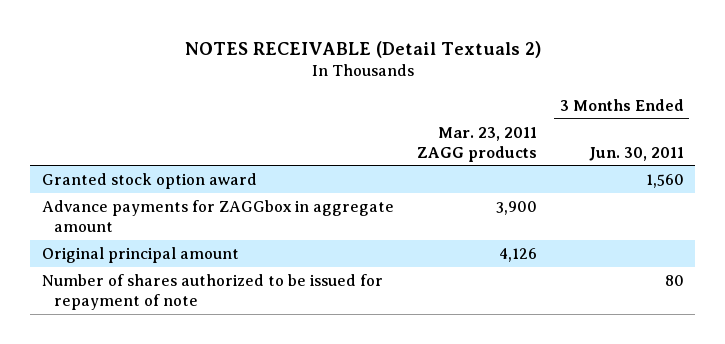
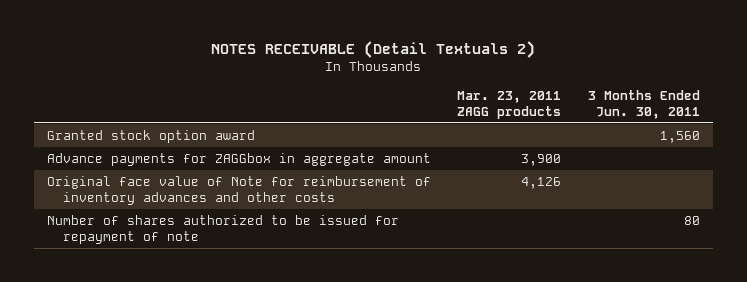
[41,246,239,263] Original principal amount -> [47,176,432,205] Original face value of Note for reimbursement of inventory advances and other costs

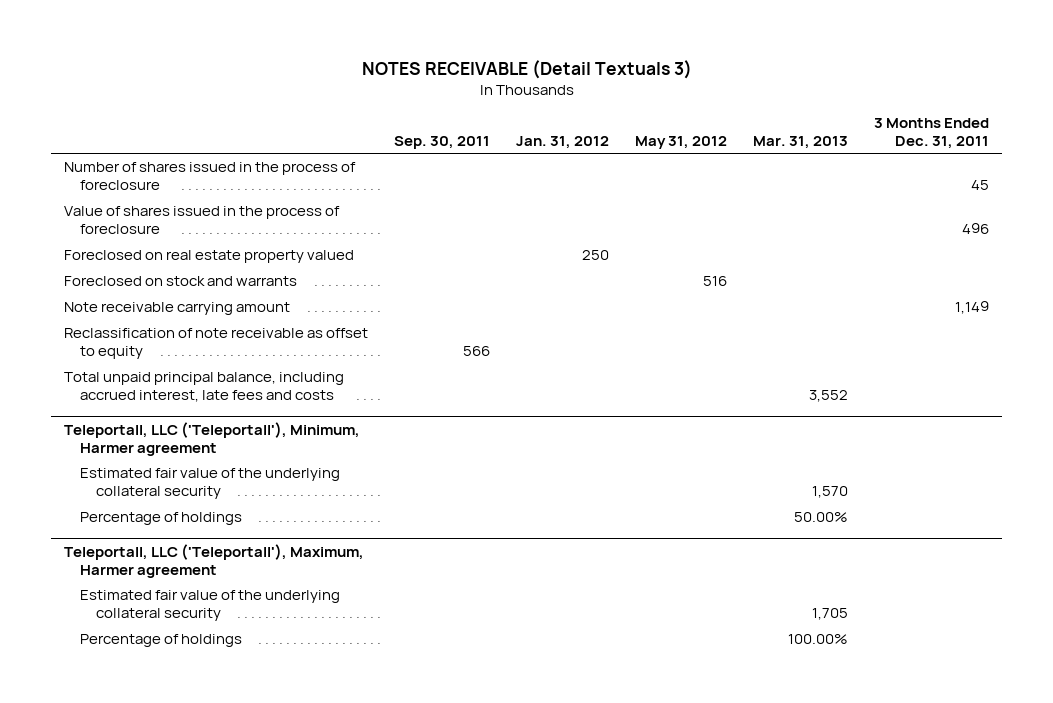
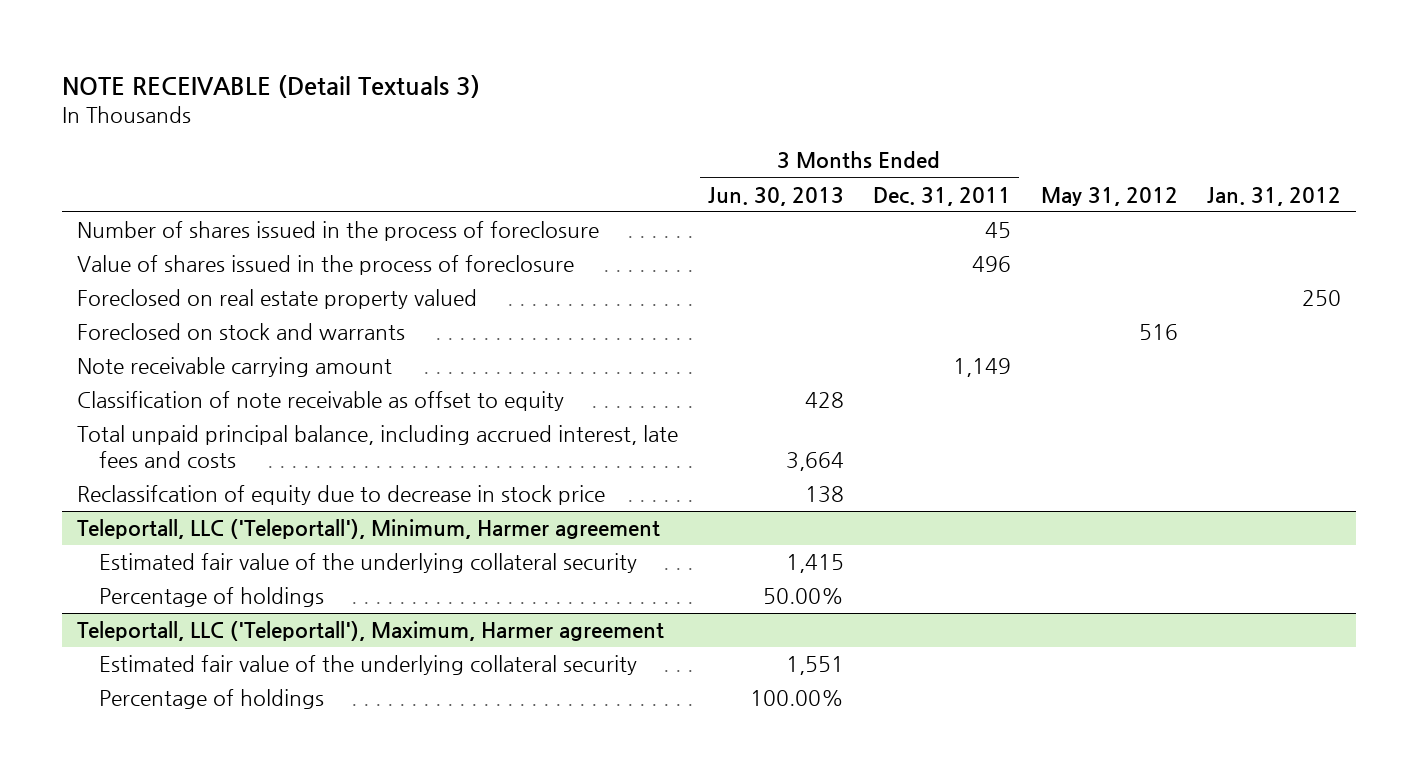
[361,59,692,79] NOTES RECEIVABLE (Detail Textuals 3) -> [62,75,481,99] NOTE RECEIVABLE (Detail Textuals 3)
[394,136,491,150] Sep. 30, 2011 -> none
[752,136,848,150] Mar. 31, 2013 -> none
none -> [707,186,844,206] Jun. 30, 2013
[64,328,369,360] Reclassification of note receivable as offset to equity -> [77,391,565,412] Classification of note receivable as offset to equity
none -> [77,485,606,506] Reclassifcation of equity due to decrease in stock price

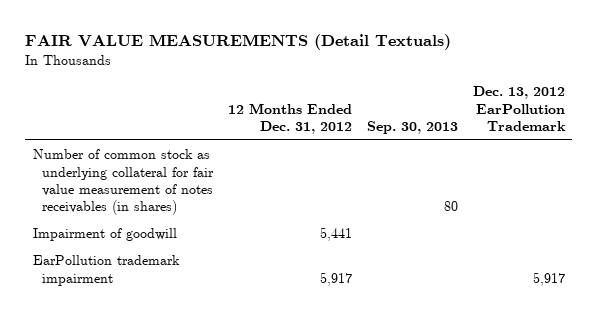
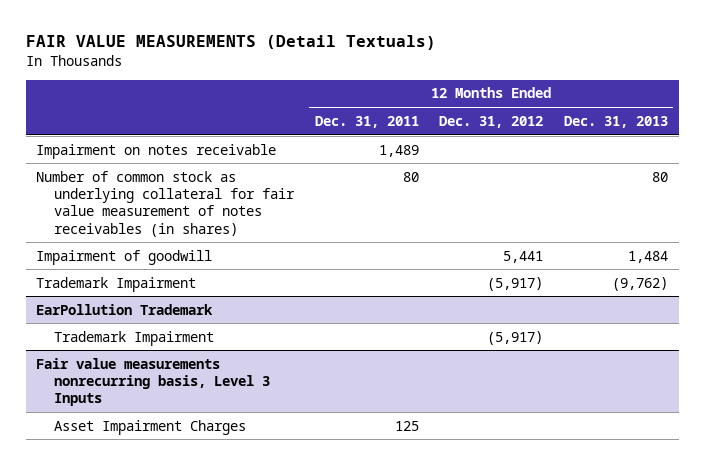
[366,121,458,135] Sep. 30, 2013 -> none
[472,86,566,132] Dec. 13, 2012 EarPollution Trademark -> none
none -> [314,115,419,128] Dec. 31, 2011
none -> [564,115,669,128] Dec. 31, 2013
none -> [36,143,277,159] Impairment on notes receivable
[32,255,180,286] EarPollution trademark impairment -> [36,276,197,292] Trademark Impairment
[320,271,353,286] 5,917 -> [487,276,544,291] (5,917)
none -> [36,303,214,315] EarPollution Trademark
none -> [53,330,214,346] Trademark Impairment
none -> [36,357,270,407] Fair value measurements nonrecurring basis, Level 3 Inputs
none -> [53,419,246,435] Asset Impairment Charges

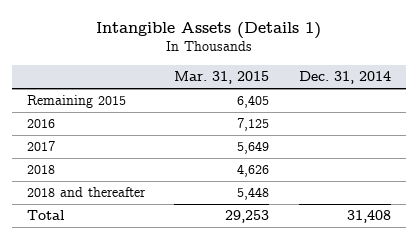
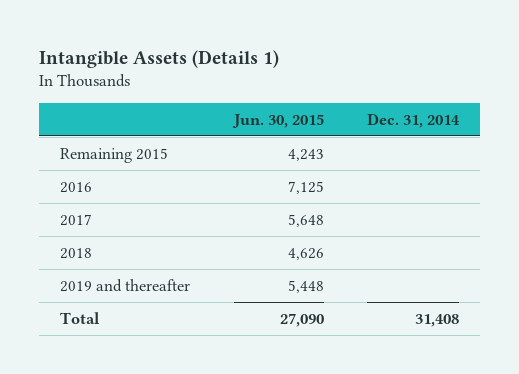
[174,71,270,85] Mar. 31, 2015 -> none
none -> [231,113,324,128] Jun. 30, 2015
[26,187,146,198] 2018 and thereafter -> [60,278,191,292] 2019 and thereafter

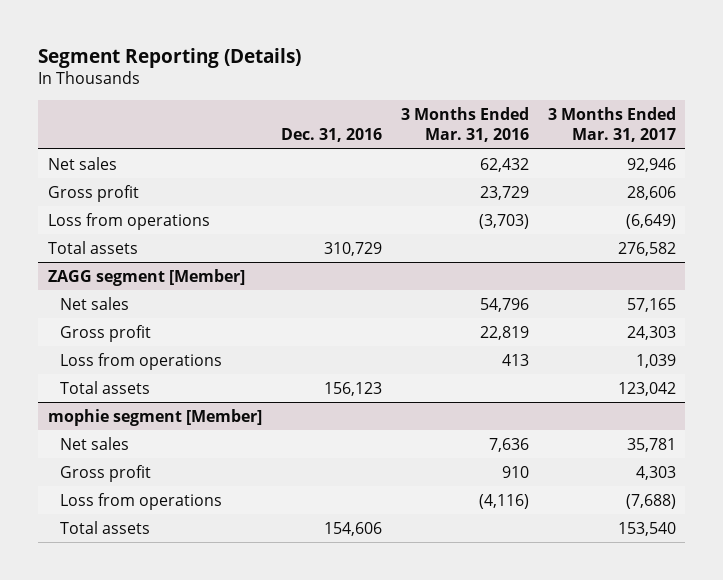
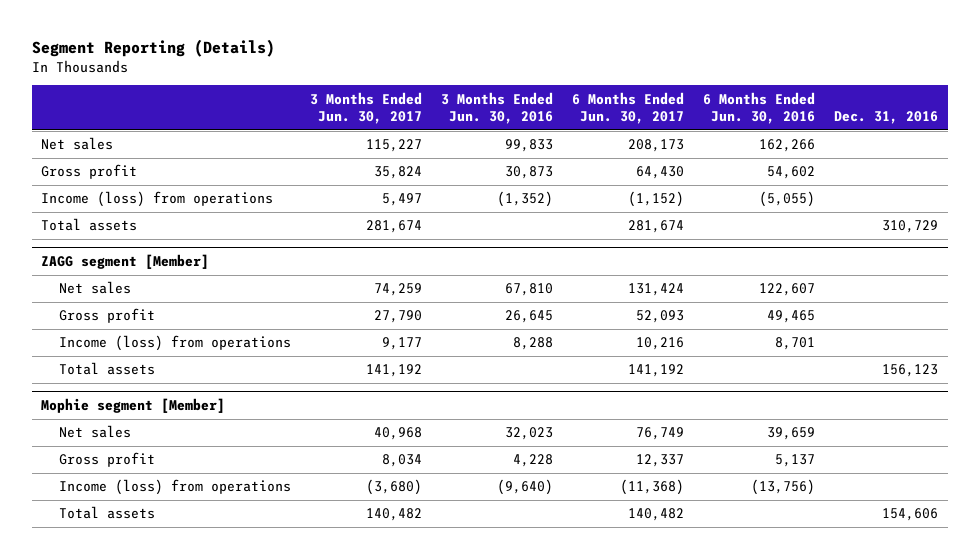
[400,107,529,143] 3 Months Ended Mar. 31, 2016 -> none
[547,107,676,143] 3 Months Ended Mar. 31, 2017 -> none
none -> [310,91,423,125] 3 Months Ended Jun. 30, 2017
none -> [441,91,554,125] 3 Months Ended Jun. 30, 2016
none -> [572,91,685,125] 6 Months Ended Jun. 30, 2017
none -> [703,91,816,125] 6 Months Ended Jun. 30, 2016
[47,212,210,230] Loss from operations -> [41,191,274,208] Income (loss) from operations
[59,352,222,370] Loss from operations -> [59,335,292,352] Income (loss) from operations
[47,408,262,426] mophie segment [Member] -> [41,398,226,414] Mophie segment [Member]
[59,492,222,510] Loss from operations -> [59,479,292,496] Income (loss) from operations

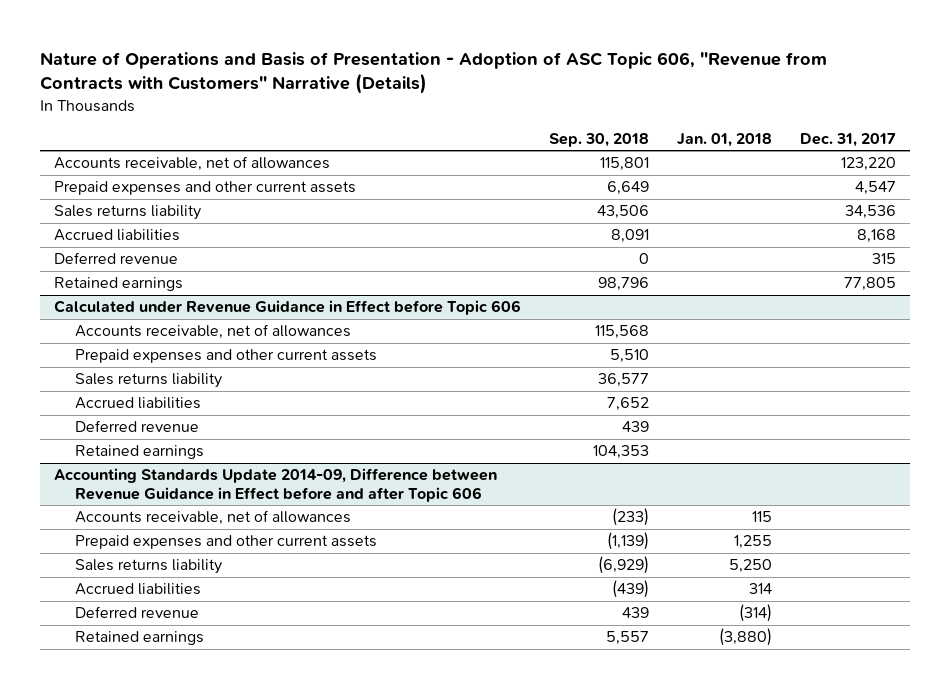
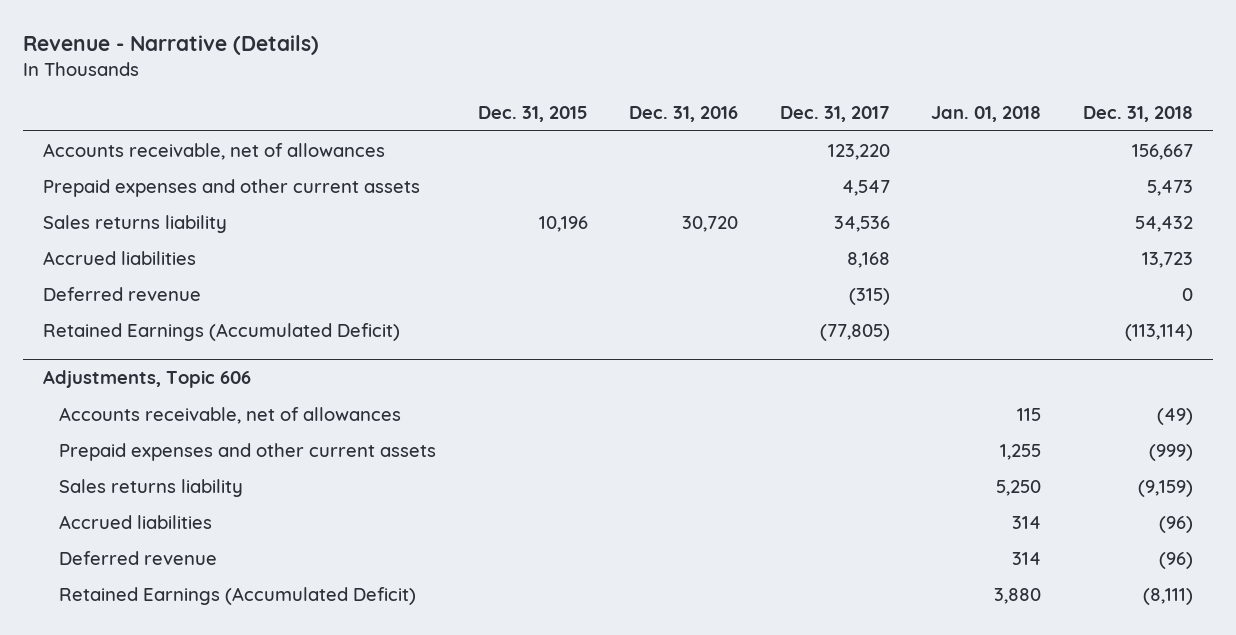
[39,51,827,95] Nature of Operations and Basis of Presentation - Adoption of ASC Topic 606, "Revenue from Contracts with Customers" Narrative (Details) -> [22,35,319,56] Revenue - Narrative (Details)
[549,132,650,147] Sep. 30, 2018 -> none
none -> [477,106,588,123] Dec. 31, 2015
none -> [629,106,739,123] Dec. 31, 2016
none -> [1082,106,1193,123] Dec. 31, 2018
[54,300,522,316] Calculated under Revenue Guidance in Effect before Topic 606 -> none
[75,324,352,340] Accounts receivable, net of allowances -> none
[75,349,378,364] Prepaid expenses and other current assets -> none
[75,373,223,389] Sales returns liability -> none
[75,397,202,410] Accrued liabilities -> none
[75,420,200,433] Deferred revenue -> none
[75,445,205,460] Retained earnings -> none
[872,253,897,265] 315 -> [848,287,890,305] (315)
[54,277,184,292] Retained earnings -> [43,322,401,341] Retained Earnings (Accumulated Deficit)
[844,277,897,292] 77,805 -> [819,323,890,341] (77,805)
[54,468,498,502] Accounting Standards Update 2014-09, Difference between Revenue Guidance in Effect before and after Topic 606 -> [43,369,252,388] Adjustments, Topic 606
[739,604,773,623] (314) -> [1012,551,1042,565] 314
[75,631,205,646] Retained earnings -> [59,586,417,605] Retained Earnings (Accumulated Deficit)
[719,628,773,647] (3,880) -> [994,587,1042,604] 3,880

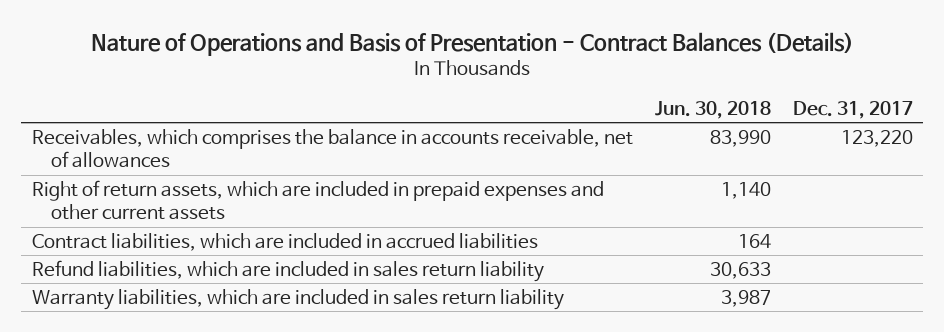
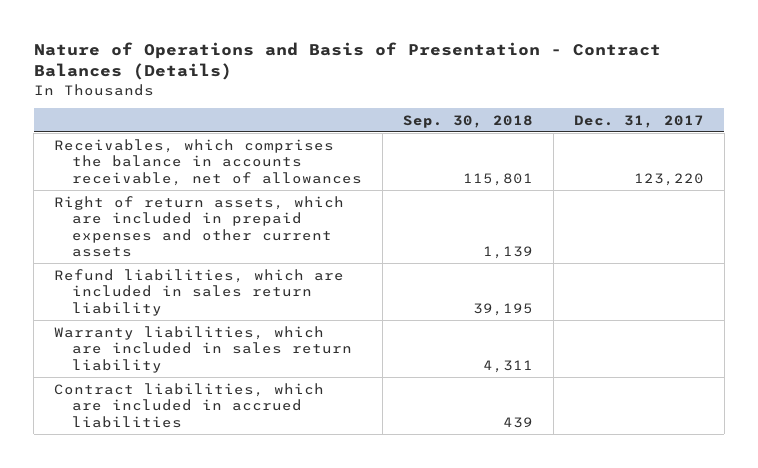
[654,101,771,120] Jun. 30, 2018 -> none
none -> [402,114,533,128] Sep. 30, 2018
[31,232,538,251] Contract liabilities, which are included in accrued liabilities -> [54,382,325,428] Contract liabilities, which are included in accrued liabilities

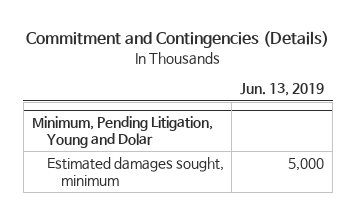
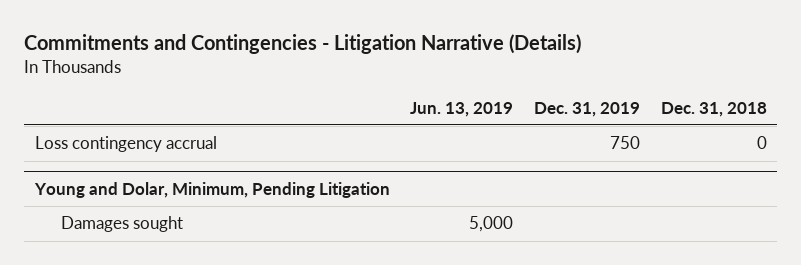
[25,31,329,49] Commitment and Contingencies (Details) -> [24,34,582,55] Commitments and Contingencies - Litigation Narrative (Details)
none -> [534,101,641,117] Dec. 31, 2019
none -> [660,101,767,117] Dec. 31, 2018
none -> [34,136,217,153] Loss contingency accrual
[31,116,213,148] Minimum, Pending Litigation, Young and Dolar -> [33,182,390,199] Young and Dolar, Minimum, Pending Litigation
[46,157,224,186] Estimated damages sought, minimum -> [60,216,183,233] Damages sought

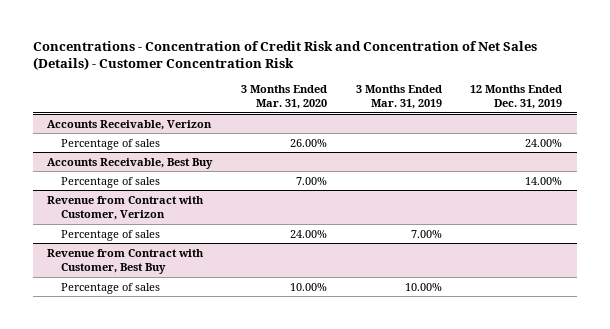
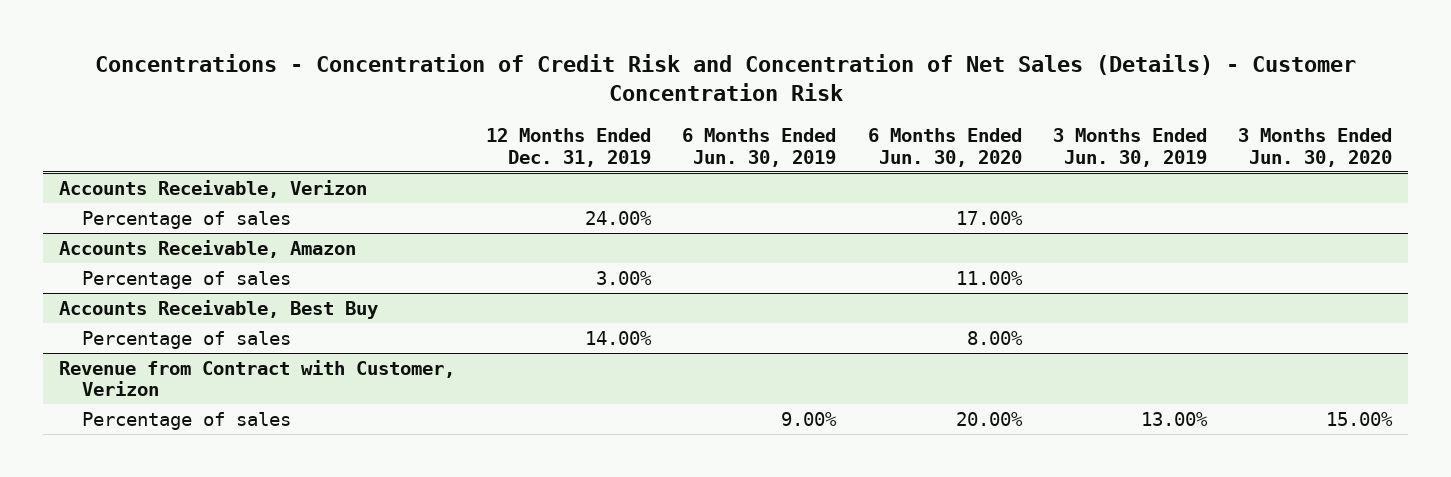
[241,84,328,110] 3 Months Ended Mar. 31, 2020 -> none
[355,84,442,110] 3 Months Ended Mar. 31, 2019 -> none
none -> [682,127,837,167] 6 Months Ended Jun. 30, 2019
none -> [867,127,1022,167] 6 Months Ended Jun. 30, 2020
none -> [1053,127,1208,167] 3 Months Ended Jun. 30, 2019
none -> [1238,127,1393,167] 3 Months Ended Jun. 30, 2020
none -> [58,239,356,258] Accounts Receivable, Amazon
none -> [81,270,291,289] Percentage of sales
[47,248,205,275] Revenue from Contract with Customer, Best Buy -> none
[61,282,161,294] Percentage of sales -> none

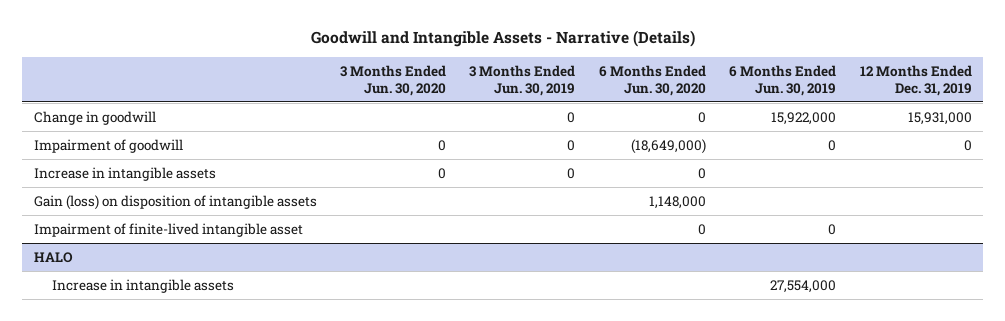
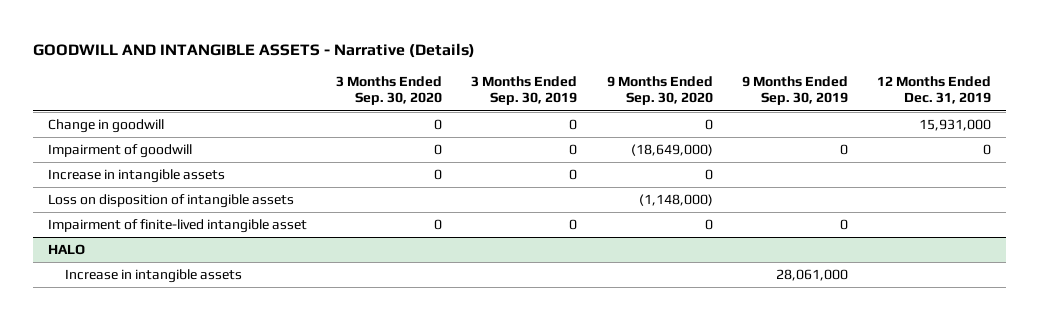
[310,30,695,48] Goodwill and Intangible Assets - Narrative (Details) -> [33,42,476,58] GOODWILL AND INTANGIBLE ASSETS - Narrative (Details)
[340,64,447,96] 3 Months Ended Jun. 30, 2020 -> none
[469,64,576,96] 3 Months Ended Jun. 30, 2019 -> none
[598,64,706,96] 6 Months Ended Jun. 30, 2020 -> none
[729,64,837,96] 6 Months Ended Jun. 30, 2019 -> none
none -> [336,75,443,106] 3 Months Ended Sep. 30, 2020
none -> [471,75,578,106] 3 Months Ended Sep. 30, 2019
none -> [606,75,713,106] 9 Months Ended Sep. 30, 2020
none -> [742,75,849,106] 9 Months Ended Sep. 30, 2019
[33,194,317,210] Gain (loss) on disposition of intangible assets -> [47,194,294,209] Loss on disposition of intangible assets

